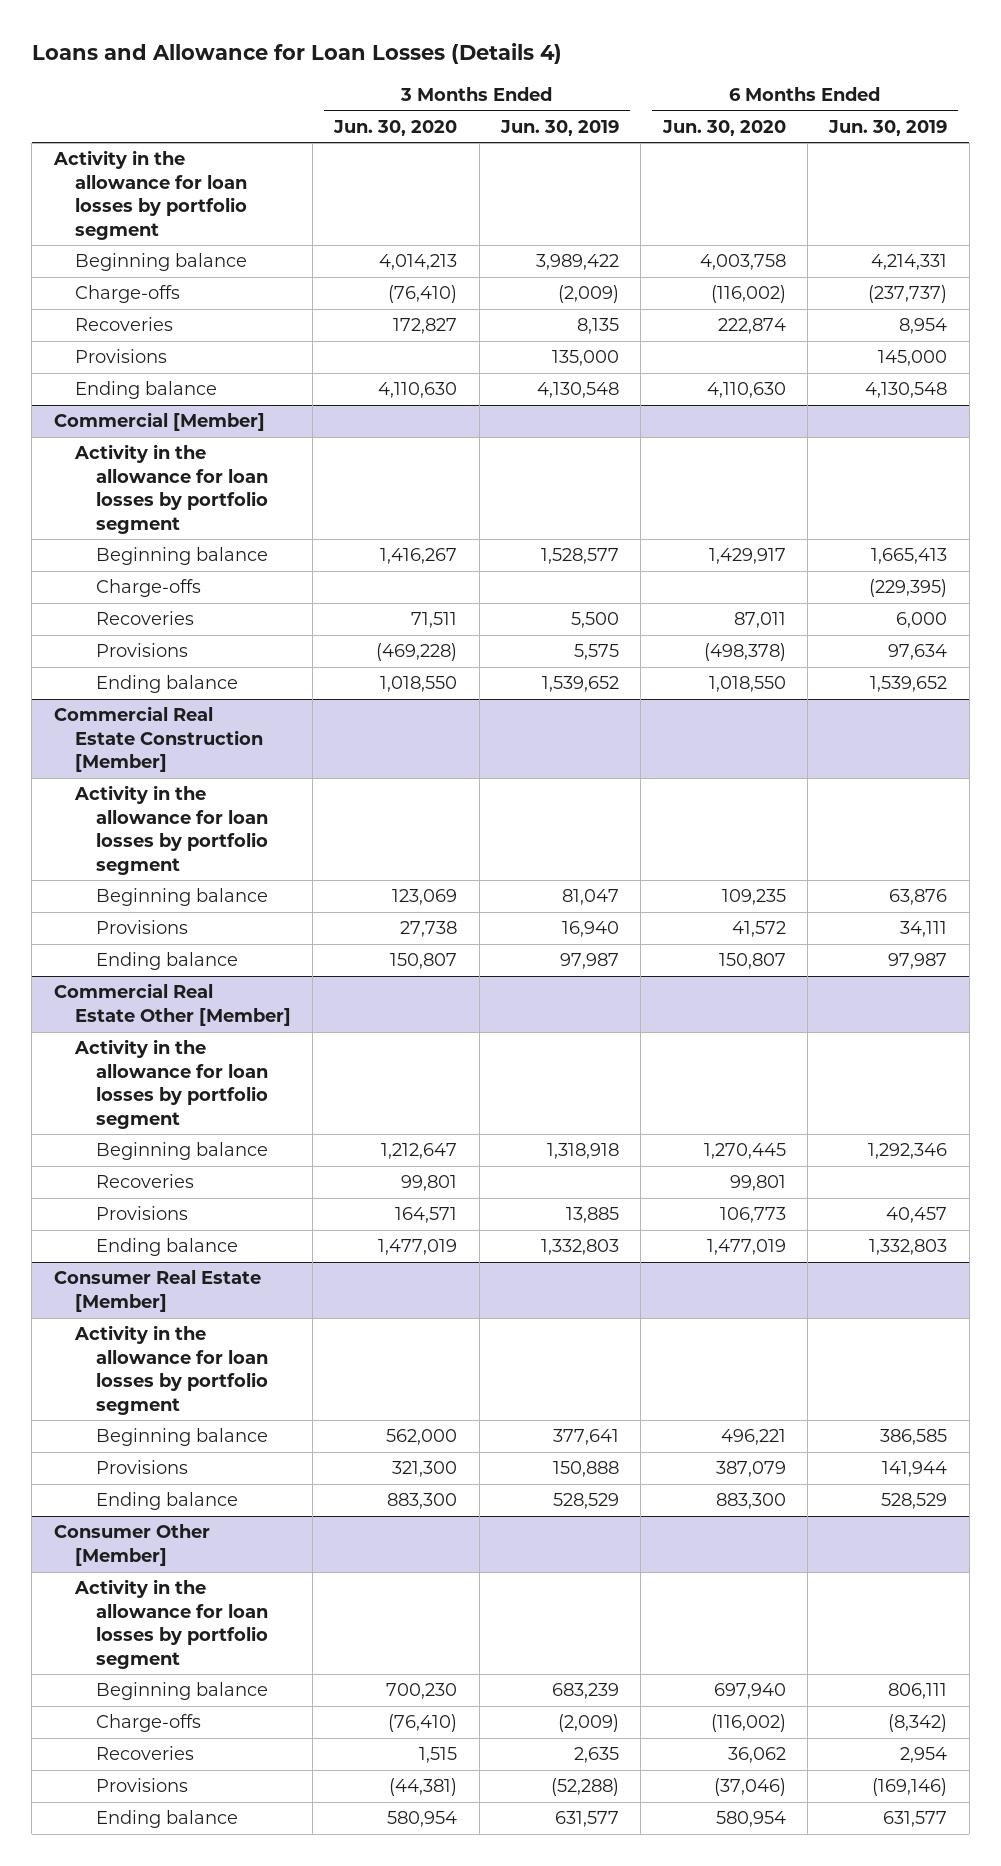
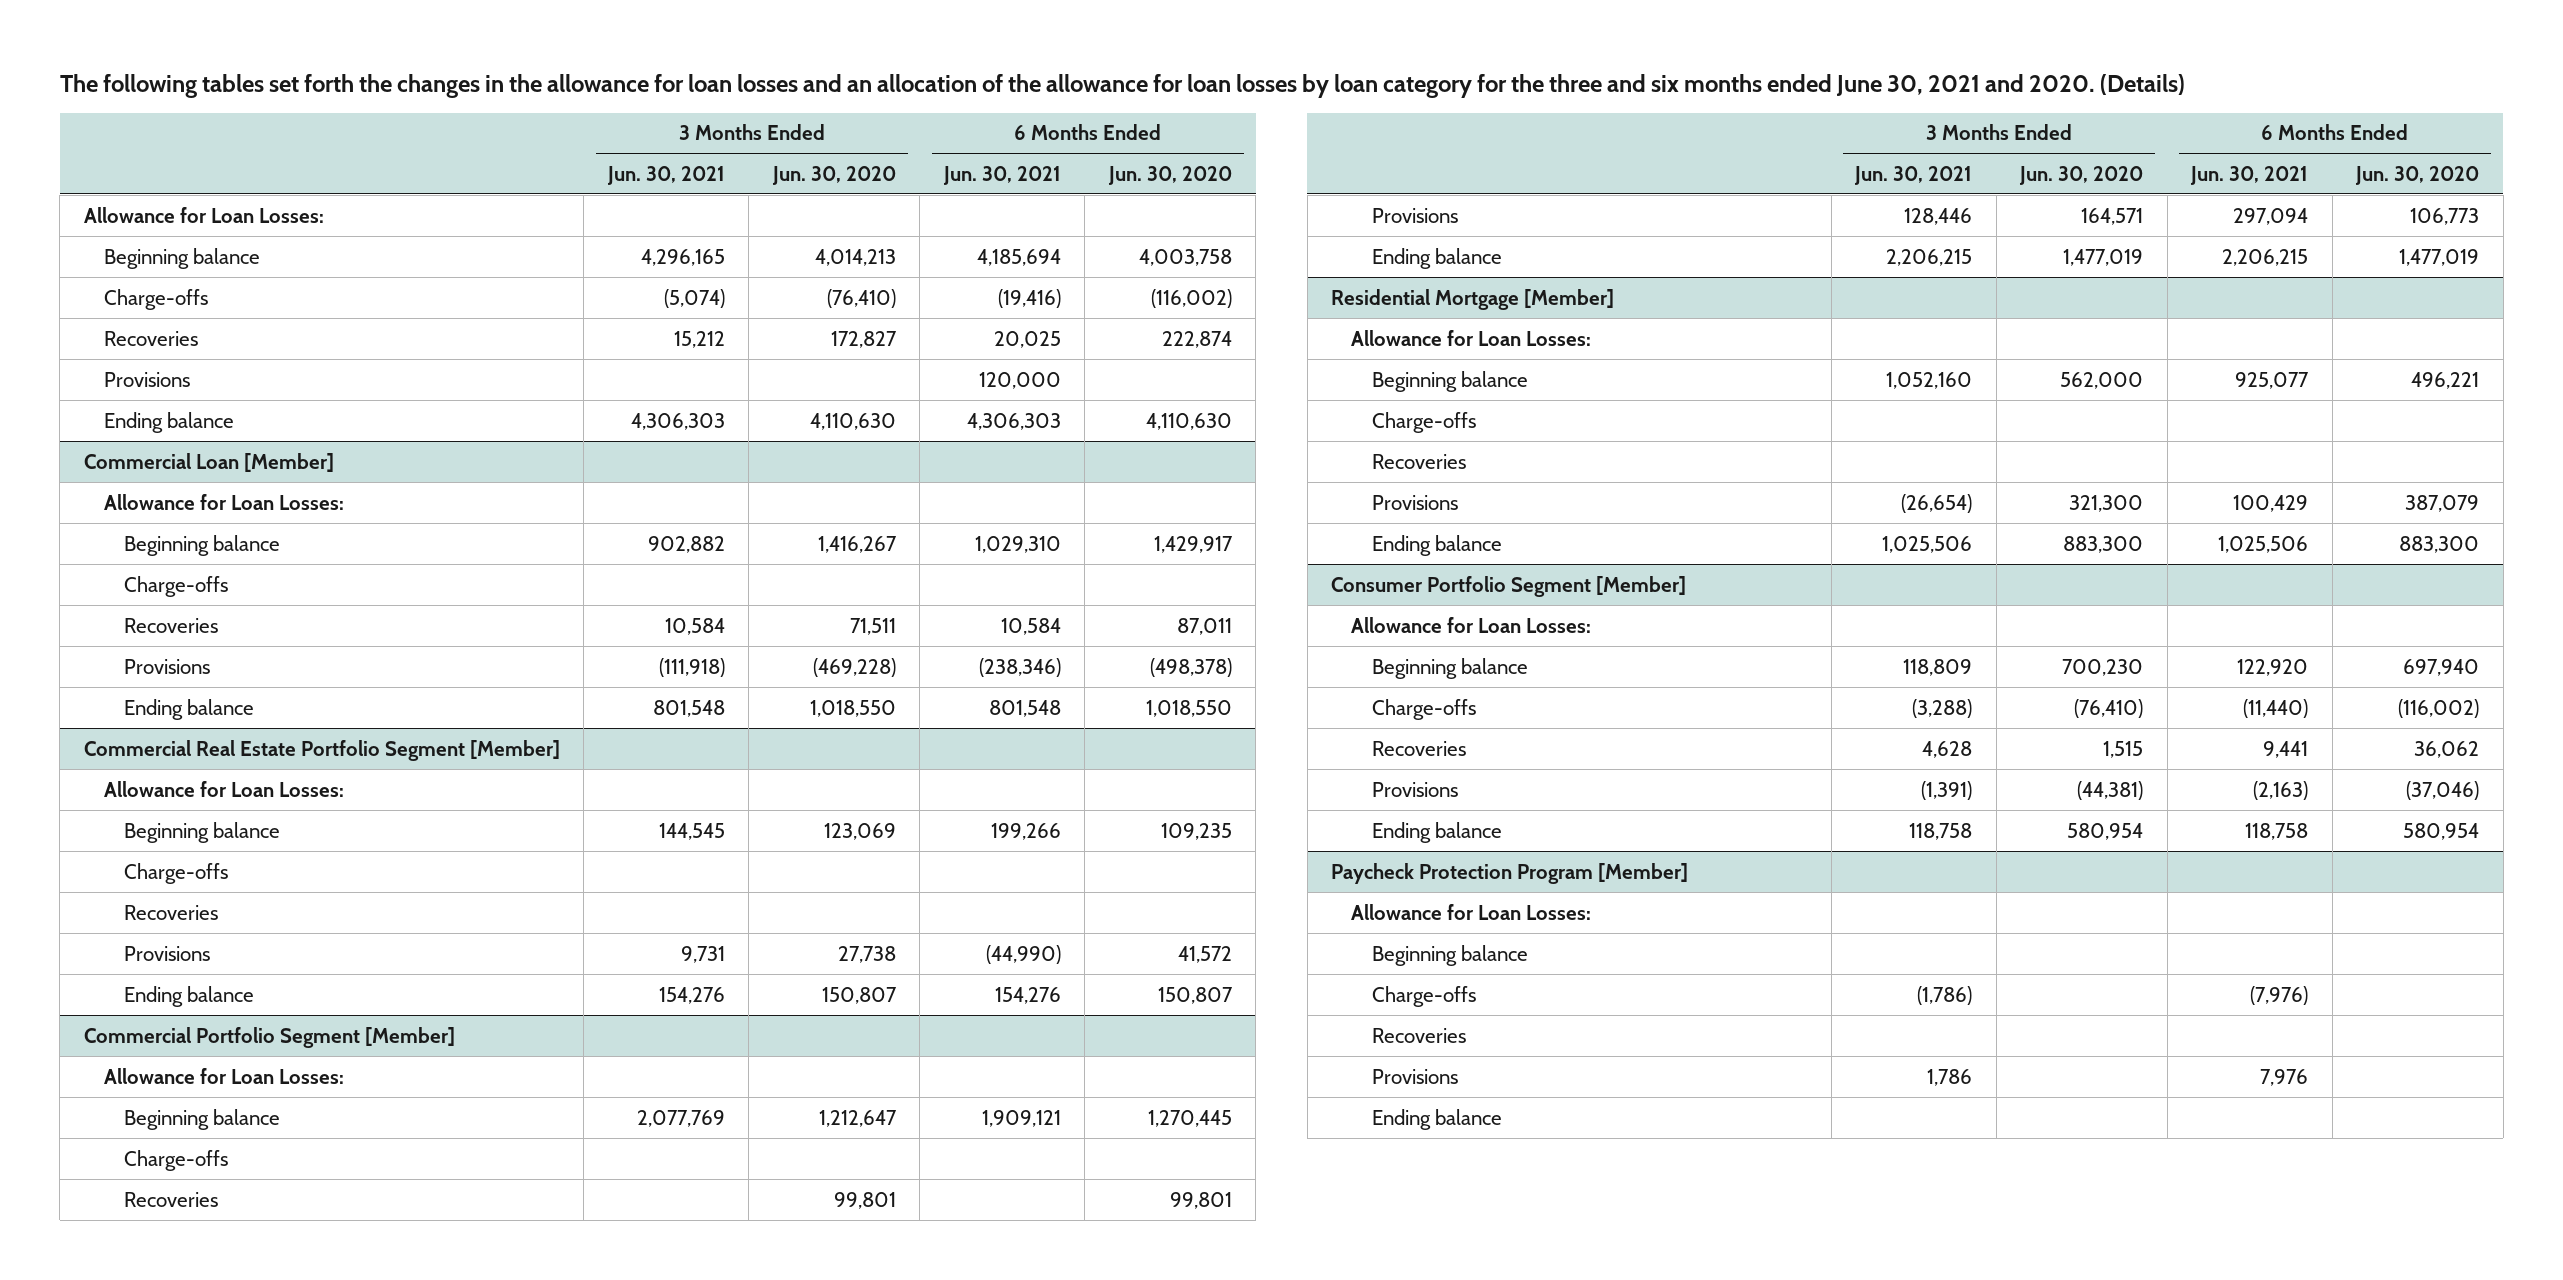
[31,43,562,65] Loans and Allowance for Loan Losses (Details 4) -> [59,73,2185,98] The following tables set forth the changes in the allowance for loan losses and an allocation of the allowance for loan losses by loan category for the three and six months ended June 30, 2021 and 2020. (Details)
[500,119,620,136] Jun. 30, 2019 -> none
[828,119,948,136] Jun. 30, 2019 -> none
none -> [606,165,725,185] Jun. 30, 2021
none -> [942,165,1061,185] Jun. 30, 2021
[52,150,247,240] Activity in the allowance for loan losses by portfolio segment -> [83,206,324,223] Allowance for Loan Losses:
[53,412,265,432] Commercial [Member] -> [83,452,334,472] Commercial Loan [Member]
[73,444,269,534] Activity in the allowance for loan losses by portfolio segment -> [103,493,344,510] Allowance for Loan Losses:
[53,706,263,773] Commercial Real Estate Construction [Member] -> [83,739,560,761] Commercial Real Estate Portfolio Segment [Member]
[73,785,269,875] Activity in the allowance for loan losses by portfolio segment -> [103,780,344,797] Allowance for Loan Losses:
none -> [123,862,228,884] Charge-offs
none -> [123,904,218,920] Recoveries
[53,983,291,1026] Commercial Real Estate Other [Member] -> [83,1026,455,1048] Commercial Portfolio Segment [Member]
[73,1039,269,1129] Activity in the allowance for loan losses by portfolio segment -> [103,1067,344,1084] Allowance for Loan Losses:
none -> [123,1149,228,1171] Charge-offs
[53,1270,261,1312] Consumer Real Estate [Member] -> [1331,288,1615,310] Residential Mortgage [Member]
[73,1325,269,1415] Activity in the allowance for loan losses by portfolio segment -> [1351,329,1592,346] Allowance for Loan Losses:
none -> [1371,411,1476,433] Charge-offs
none -> [1371,453,1466,469] Recoveries
[53,1524,210,1566] Consumer Other [Member] -> [1331,575,1687,597] Consumer Portfolio Segment [Member]
[73,1579,269,1669] Activity in the allowance for loan losses by portfolio segment -> [1351,616,1592,633] Allowance for Loan Losses:
none -> [1331,862,1689,884] Paycheck Protection Program [Member]
none -> [1351,903,1592,920] Allowance for Loan Losses:
none -> [1371,944,1528,966] Beginning balance
none -> [1371,985,1476,1007] Charge-offs
none -> [1371,1027,1466,1043] Recoveries
none -> [1371,1068,1458,1084] Provisions
none -> [1371,1108,1502,1130] Ending balance

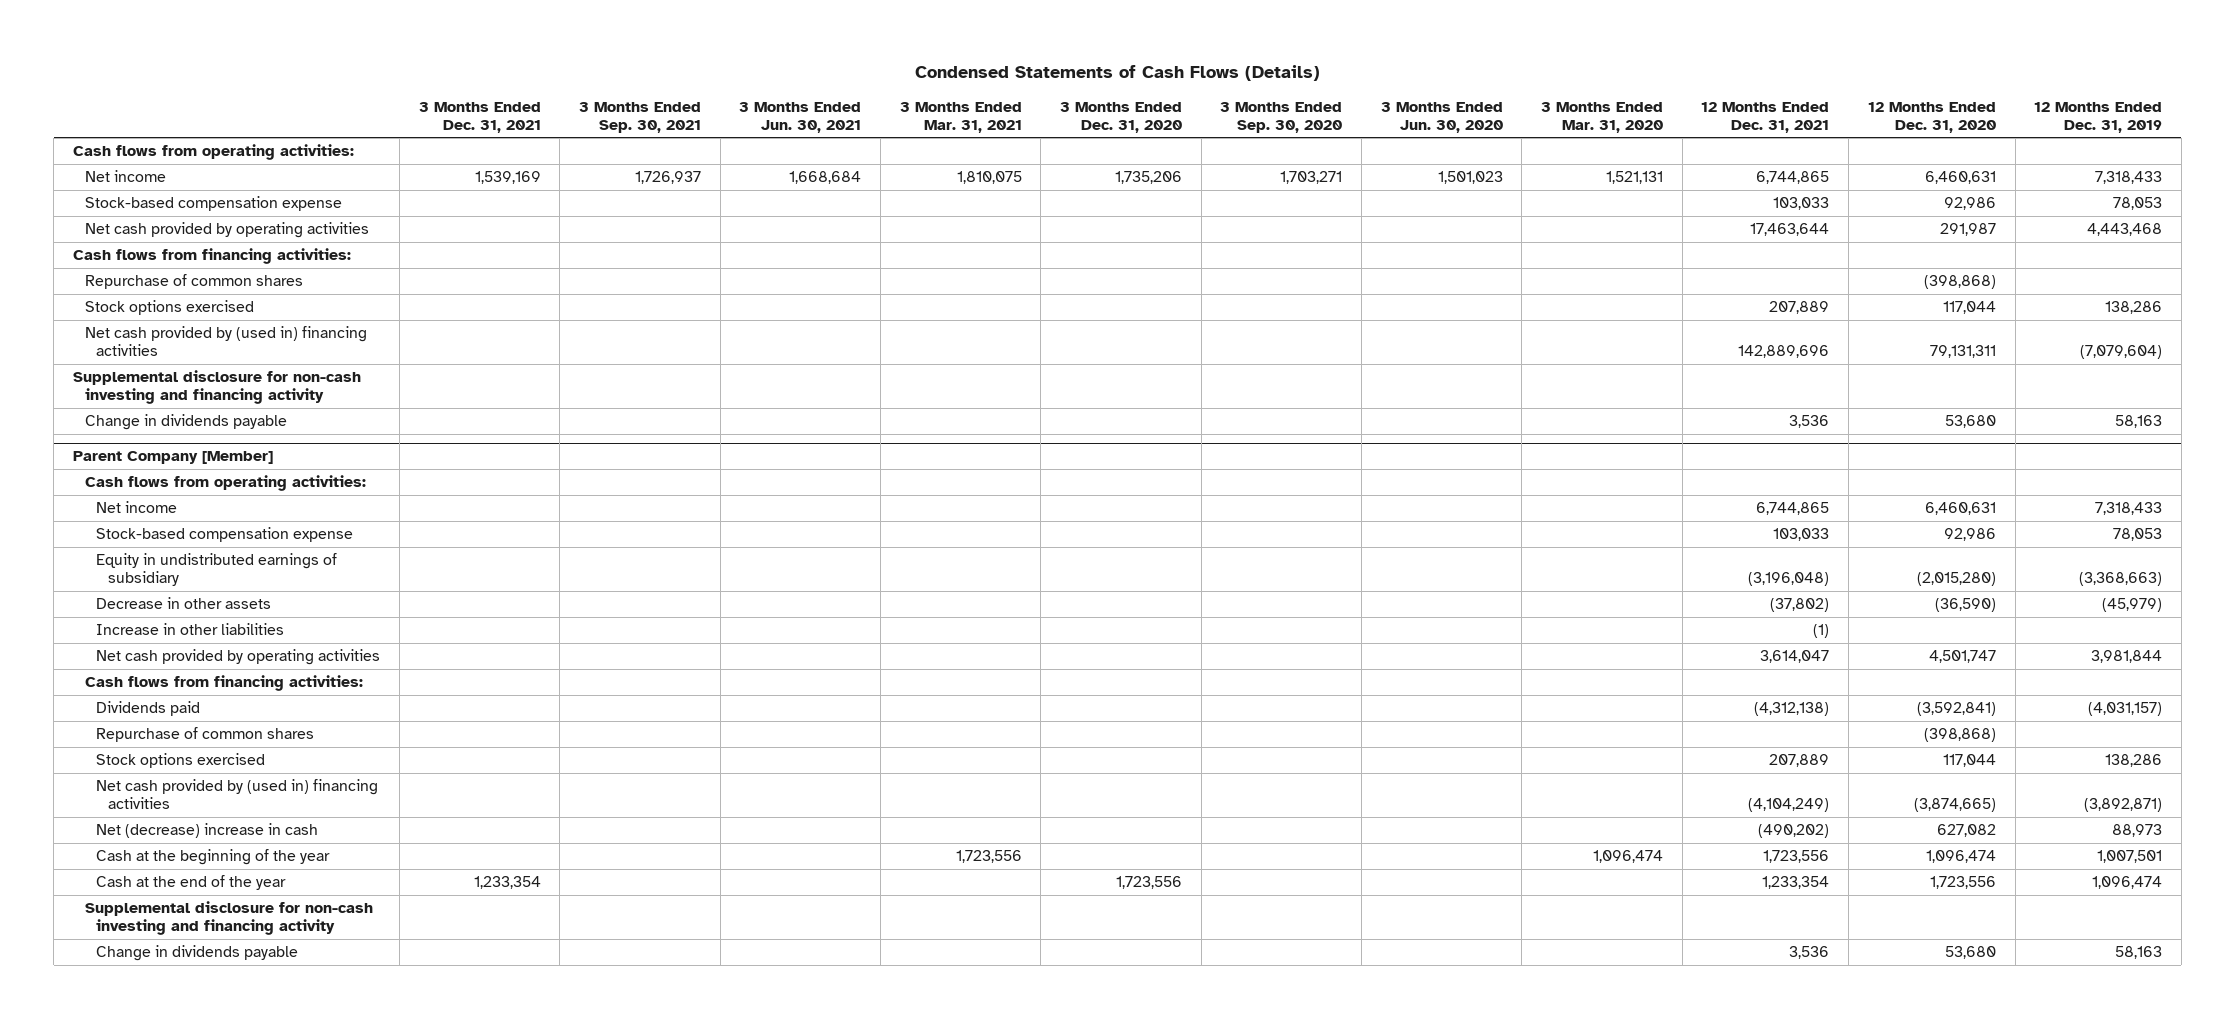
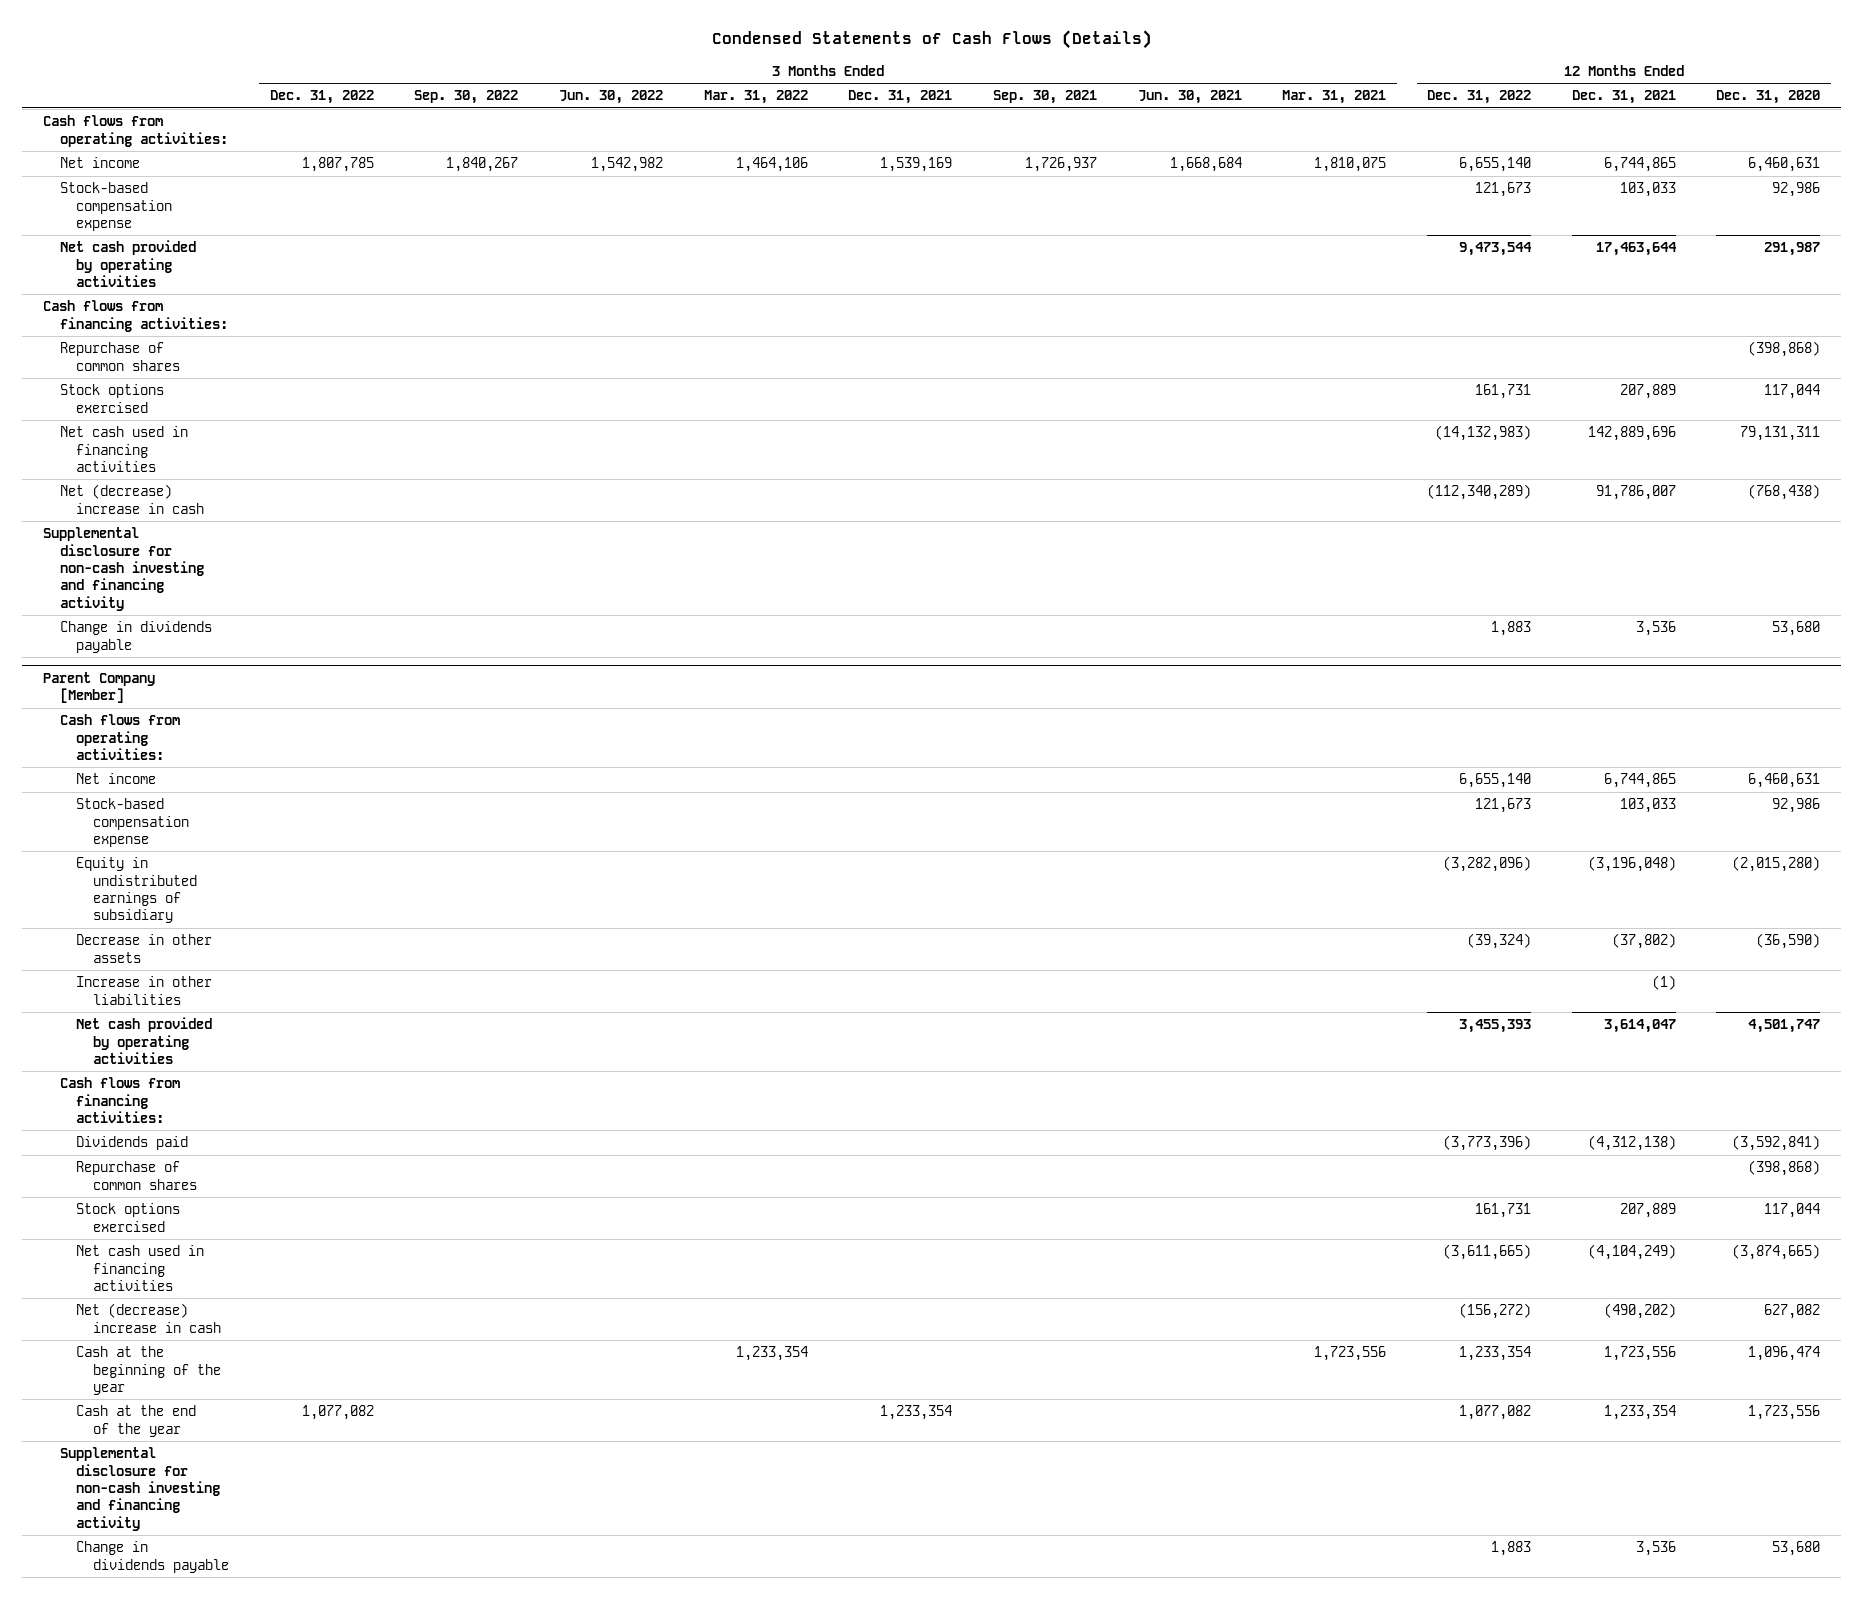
[1059,101,1182,134] 3 Months Ended Dec. 31, 2020 -> none
[1220,101,1343,134] 3 Months Ended Sep. 30, 2020 -> none
[1380,101,1503,134] 3 Months Ended Jun. 30, 2020 -> none
[1541,101,1664,134] 3 Months Ended Mar. 31, 2020 -> none
[2034,101,2163,134] 12 Months Ended Dec. 31, 2019 -> none
none -> [269,90,374,105] Dec. 31, 2022
none -> [414,90,519,105] Sep. 30, 2022
none -> [559,90,664,105] Jun. 30, 2022
none -> [703,90,808,105] Mar. 31, 2022
none -> [1427,90,1532,105] Dec. 31, 2022
[84,326,367,357] Net cash provided by (used in) financing activities -> [59,426,188,472] Net cash used in financing activities
none -> [59,484,205,514] Net (decrease) increase in cash
[96,779,379,810] Net cash provided by (used in) financing activities -> [76,1245,205,1291] Net cash used in financing activities

